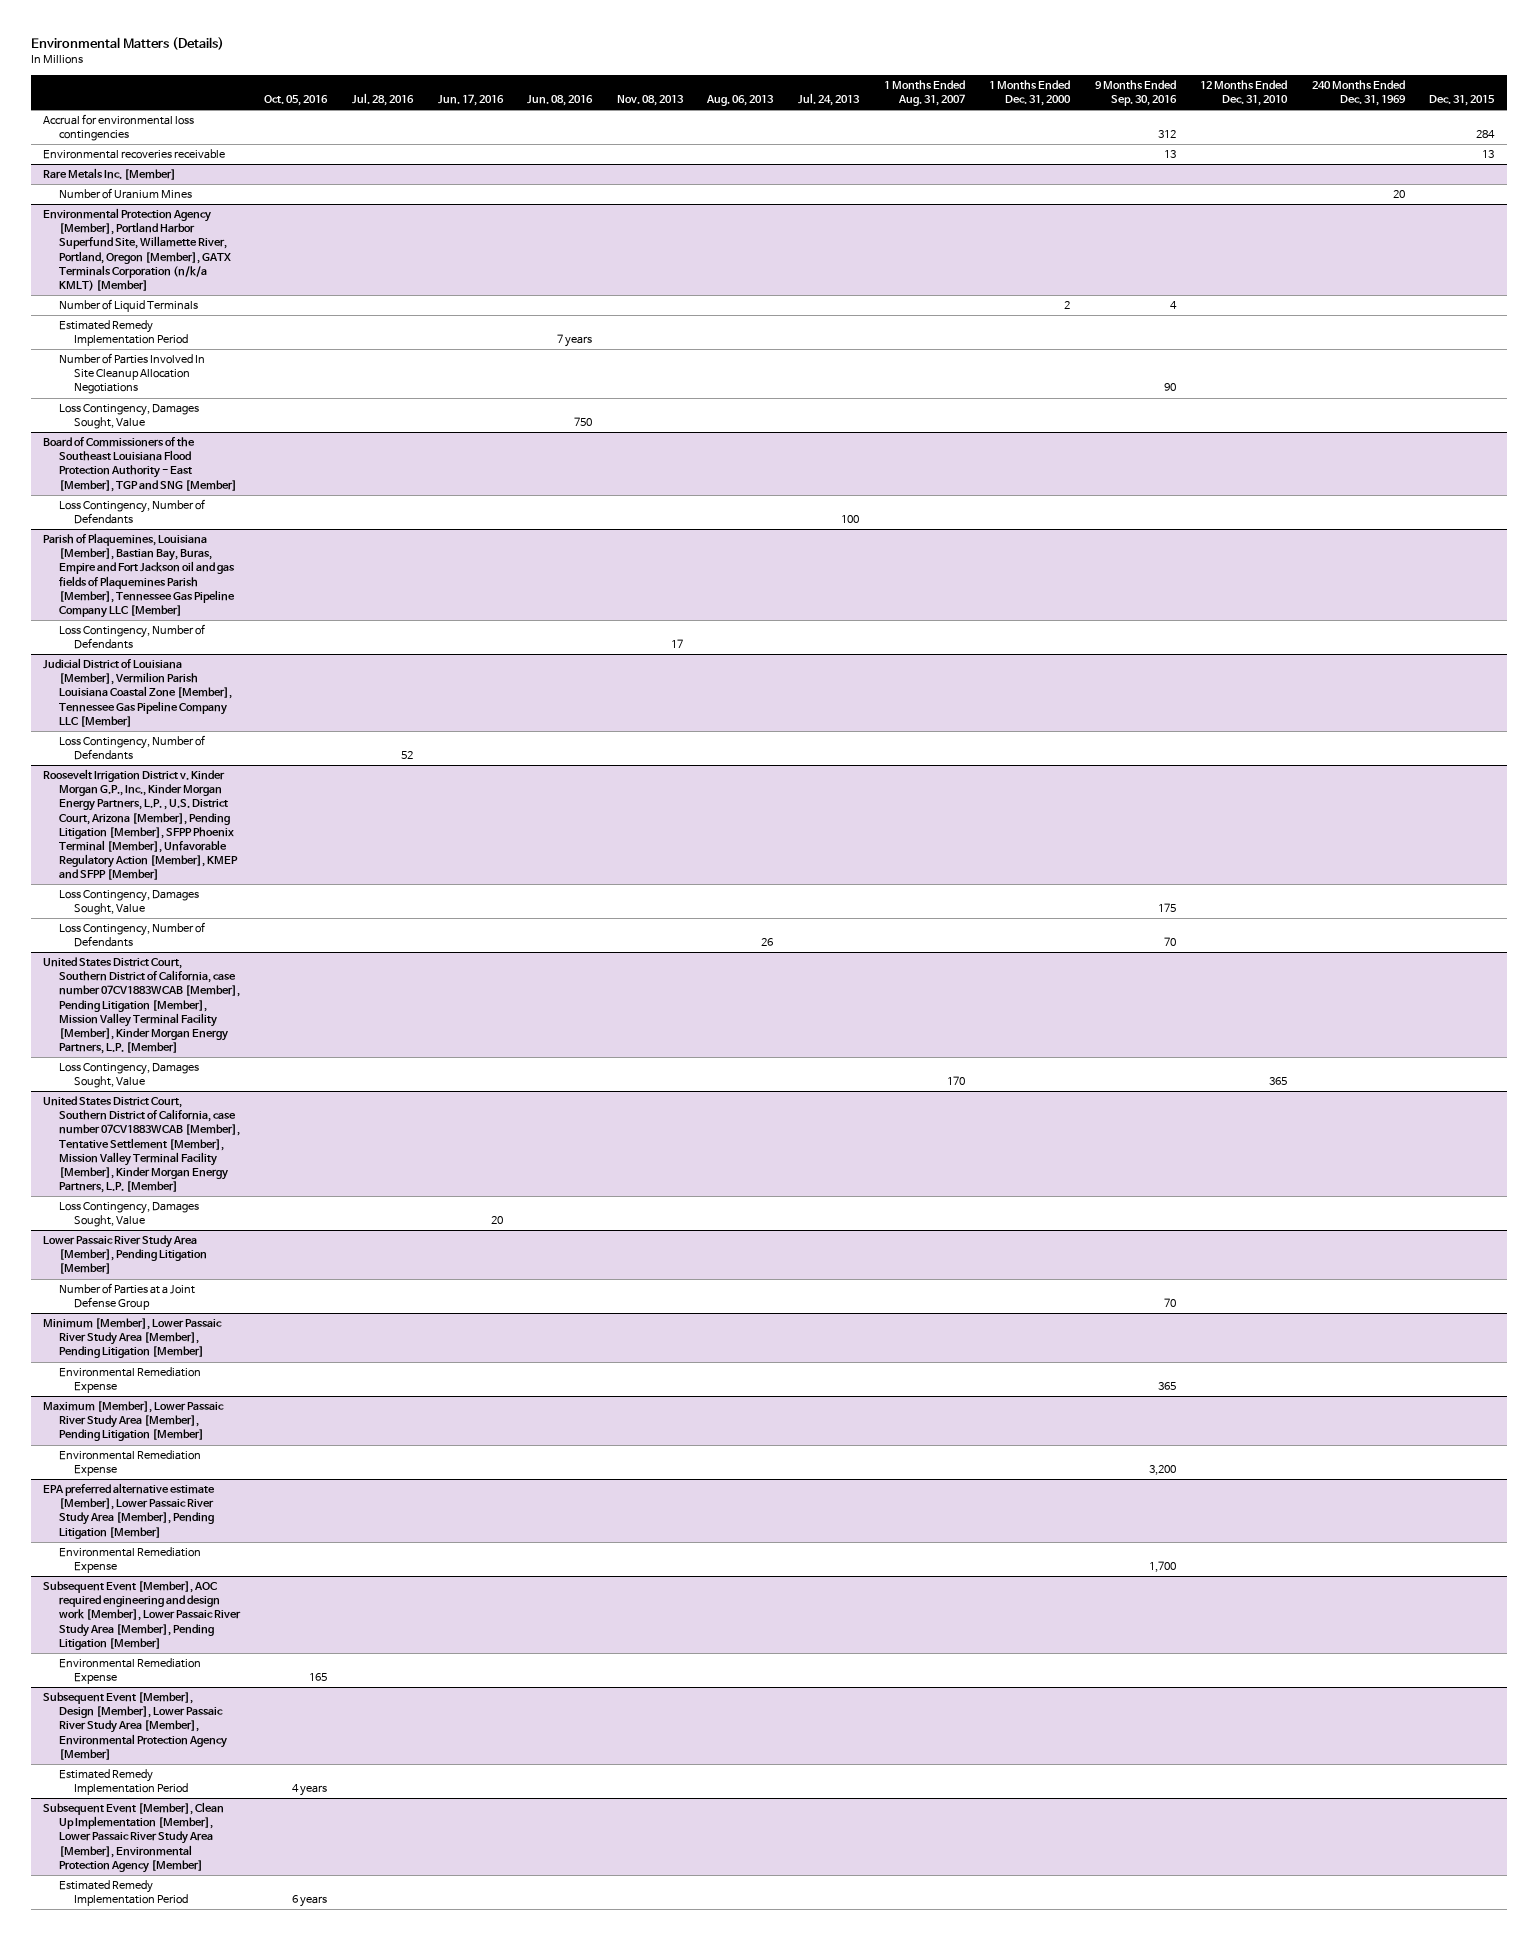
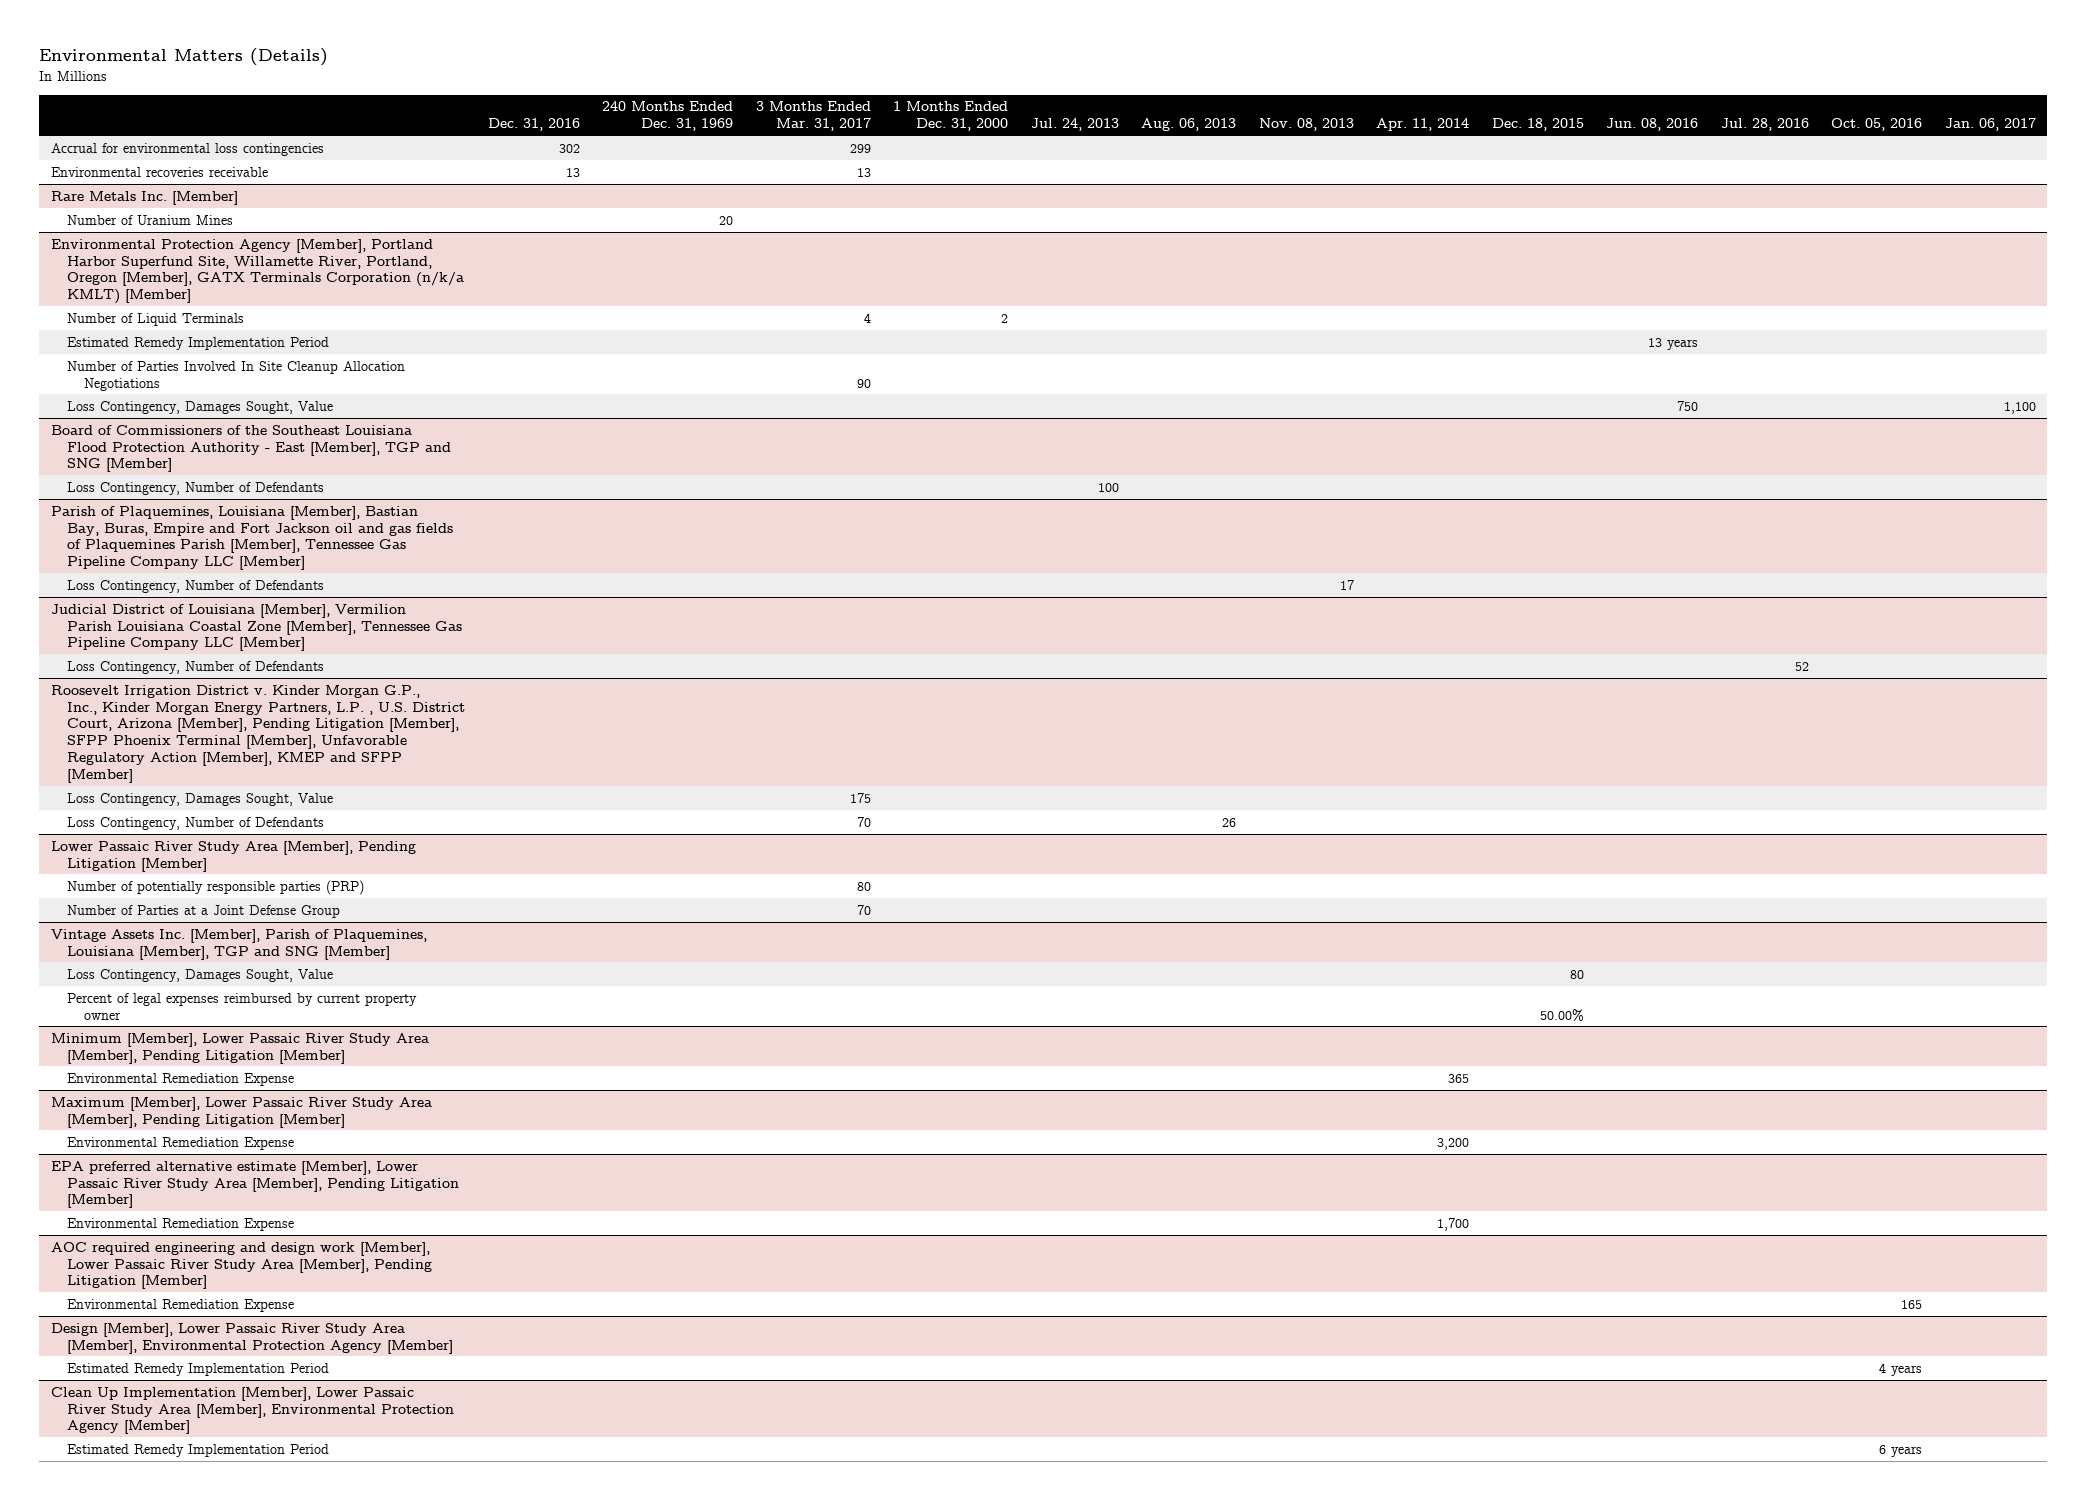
[437,93,504,106] Jun. 17, 2016 -> none
[883,79,965,106] 1 Months Ended Aug. 31, 2007 -> none
[1094,79,1177,106] 9 Months Ended Sep. 30, 2016 -> none
[1200,79,1289,106] 12 Months Ended Dec. 31, 2010 -> none
[1429,94,1496,106] Dec. 31, 2015 -> none
none -> [487,118,580,132] Dec. 31, 2016
none -> [755,101,871,132] 3 Months Ended Mar. 31, 2017
none -> [1376,118,1470,132] Apr. 11, 2014
none -> [1491,118,1584,132] Dec. 18, 2015
none -> [1944,118,2036,132] Jan. 06, 2017
[557,334,593,348] 7 years -> [1648,337,1699,350] 13 years
[43,957,240,1054] United States District Court, Southern District of California, case number 07CV1883WCAB [Member], Pending Litigation [Member], Mission Valley Terminal Facility [Member], Kinder Morgan Energy Partners, L.P. [Member] -> none
[58,1063,199,1089] Loss Contingency, Damages Sought, Value -> none
[43,1096,240,1193] United States District Court, Southern District of California, case number 07CV1883WCAB [Member], Tentative Settlement [Member], Mission Valley Terminal Facility [Member], Kinder Morgan Energy Partners, L.P. [Member] -> none
[58,1202,199,1228] Loss Contingency, Damages Sought, Value -> none
none -> [67,879,365,895] Number of potentially responsible parties (PRP)
none -> [50,928,427,960] Vintage Assets Inc. [Member], Parish of Plaquemines, Louisiana [Member], TGP and SNG [Member]
none -> [67,968,334,982] Loss Contingency, Damages Sought, Value
none -> [67,992,418,1020] Percent of legal expenses reimbursed by current property owner
[43,1581,241,1650] Subsequent Event [Member], AOC required engineering and design work [Member], Lower Passaic River Study Area [Member], Pending Litigation [Member] -> [50,1241,433,1290] AOC required engineering and design work [Member], Lower Passaic River Study Area [Member], Pending Litigation [Member]
[43,1692,227,1760] Subsequent Event [Member], Design [Member], Lower Passaic River Study Area [Member], Environmental Protection Agency [Member] -> [50,1322,454,1354] Design [Member], Lower Passaic River Study Area [Member], Environmental Protection Agency [Member]
[43,1802,225,1873] Subsequent Event [Member], Clean Up Implementation [Member], Lower Passaic River Study Area [Member], Environmental Protection Agency [Member] -> [50,1386,455,1435] Clean Up Implementation [Member], Lower Passaic River Study Area [Member], Environmental Protection Agency [Member]

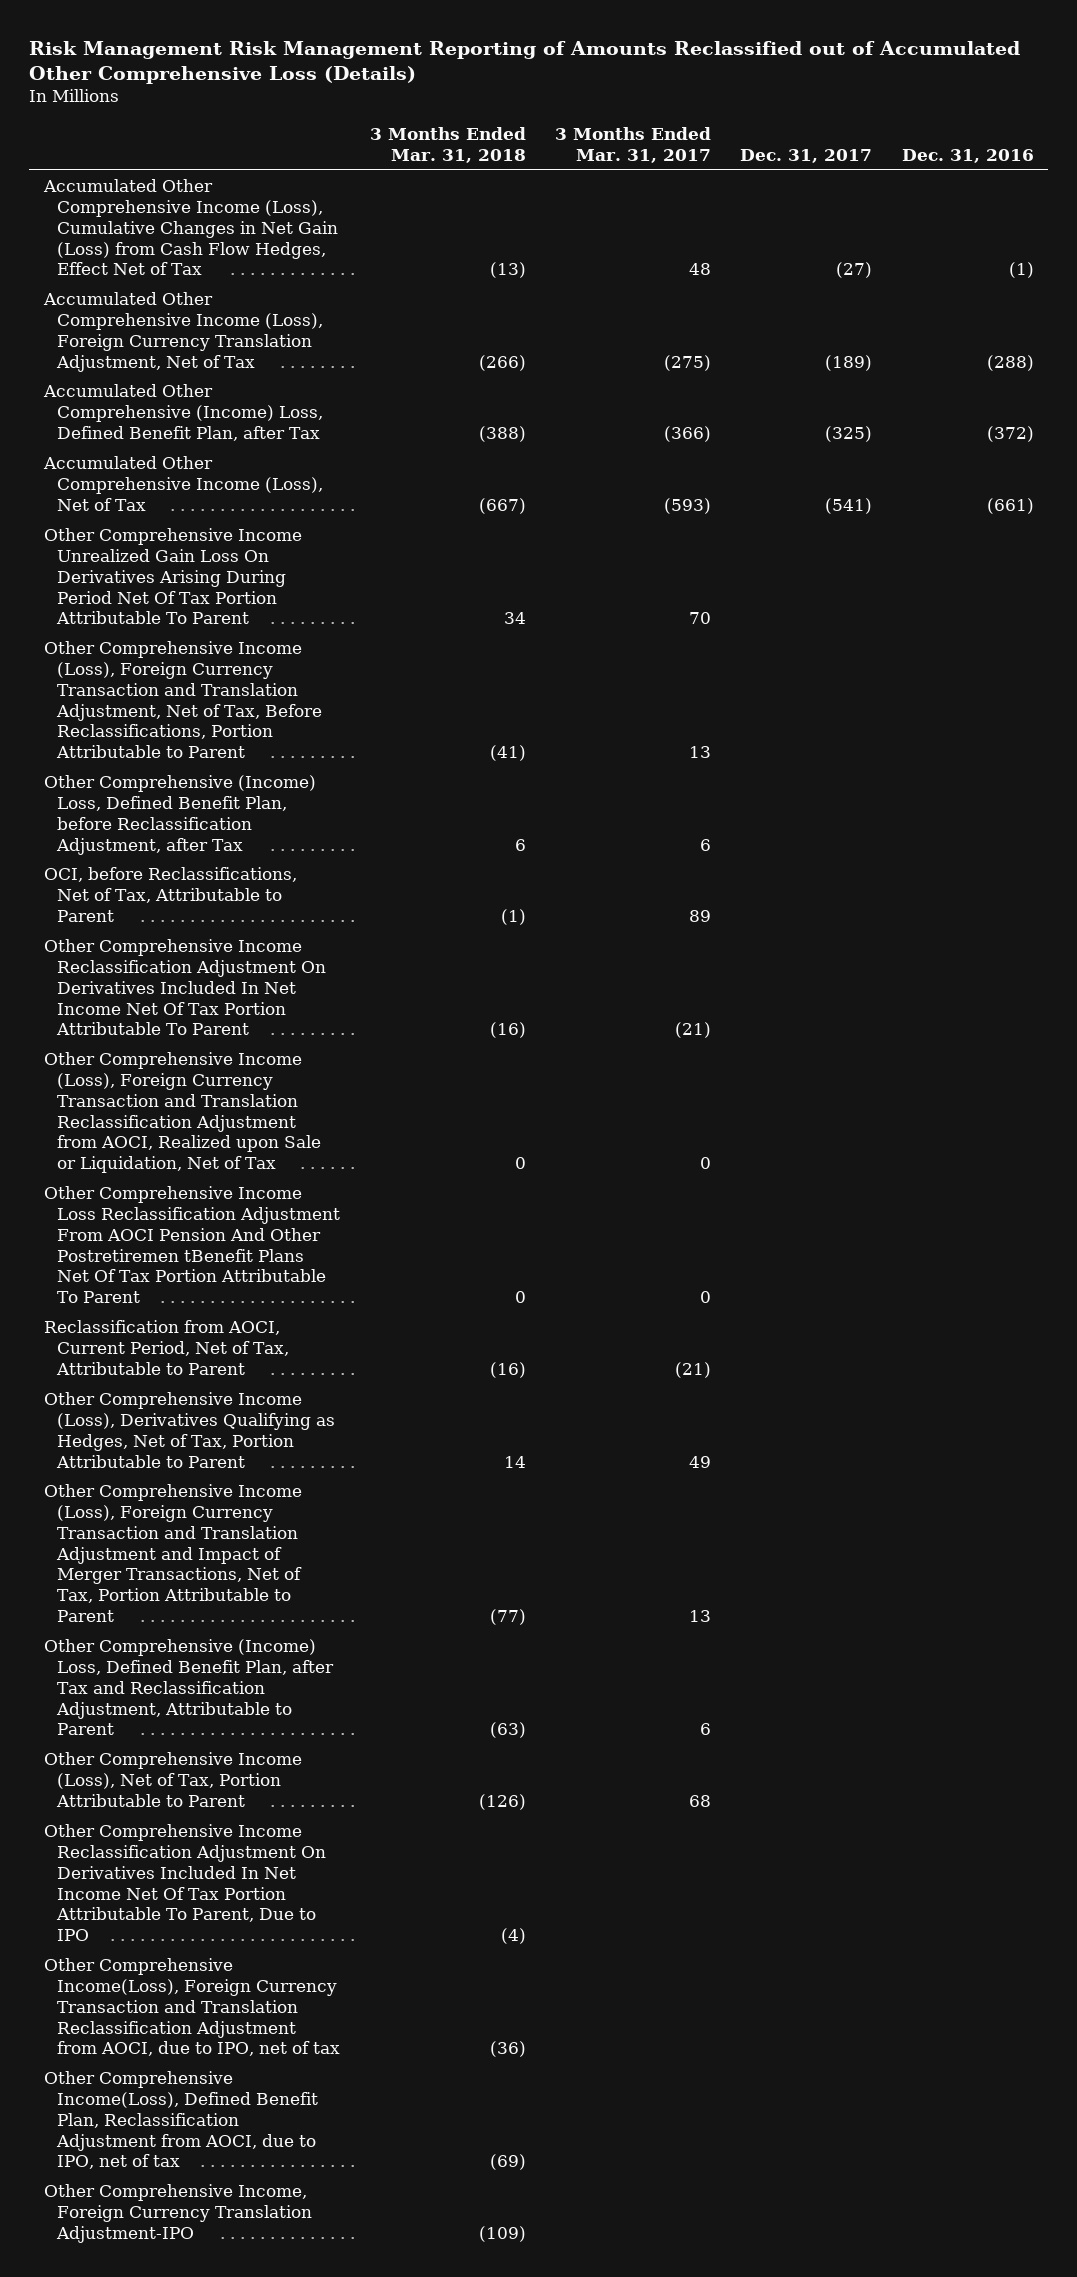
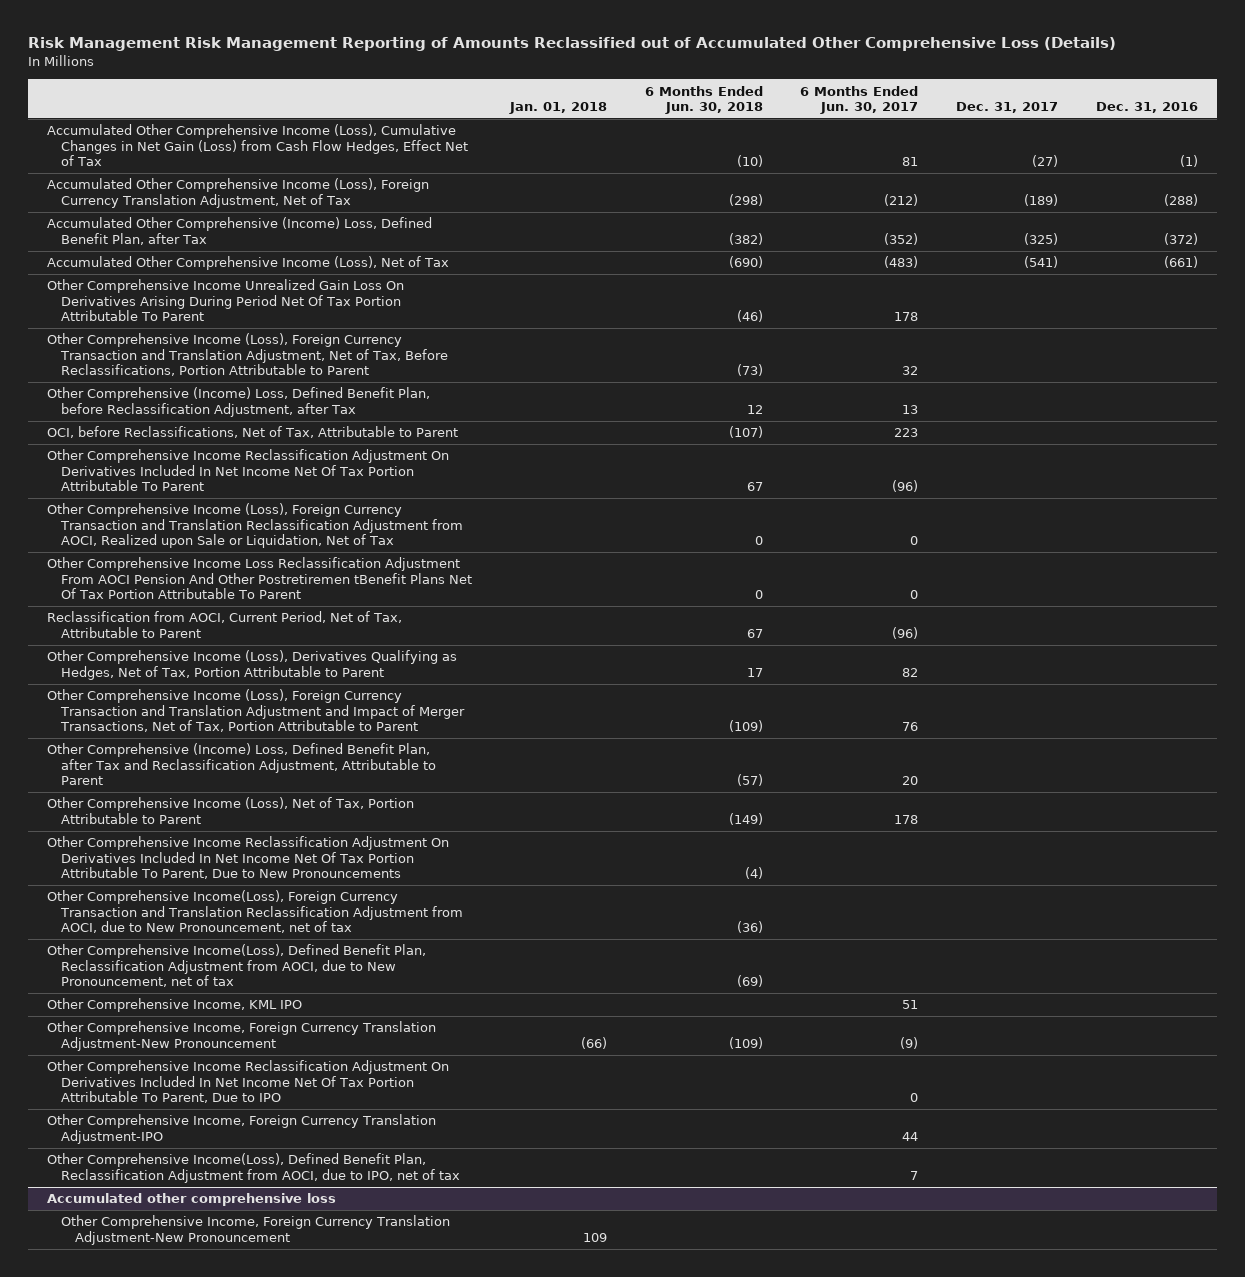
[369,126,526,163] 3 Months Ended Mar. 31, 2018 -> none
[554,126,711,163] 3 Months Ended Mar. 31, 2017 -> none
none -> [508,102,607,115] Jan. 01, 2018
none -> [644,85,763,115] 6 Months Ended Jun. 30, 2018
none -> [800,85,919,115] 6 Months Ended Jun. 30, 2017
none -> [46,836,449,879] Other Comprehensive Income Reclassification Adjustment On Derivatives Included In Net Income Net Of Tax Portion Attributable To Parent, Due to New Pronouncements
none -> [46,890,463,933] Other Comprehensive Income(Loss), Foreign Currency Transaction and Translation Reclassification Adjustment from AOCI, due to New Pronouncement, net of tax
none -> [46,944,426,987] Other Comprehensive Income(Loss), Defined Benefit Plan, Reclassification Adjustment from AOCI, due to New Pronouncement, net of tax
none -> [46,998,302,1013] Other Comprehensive Income, KML IPO
none -> [46,1021,436,1051] Other Comprehensive Income, Foreign Currency Translation Adjustment-New Pronouncement
[43,1957,341,2057] Other Comprehensive Income(Loss), Foreign Currency Transaction and Translation Reclassification Adjustment from AOCI, due to IPO, net of tax -> none
[43,2070,319,2170] Other Comprehensive Income(Loss), Defined Benefit Plan, Reclassification Adjustment from AOCI, due to IPO, net of tax -> [46,1153,460,1183] Other Comprehensive Income(Loss), Defined Benefit Plan, Reclassification Adjustment from AOCI, due to IPO, net of tax
none -> [46,1193,336,1207] Accumulated other comprehensive loss
none -> [60,1215,450,1245] Other Comprehensive Income, Foreign Currency Translation Adjustment-New Pronouncement

